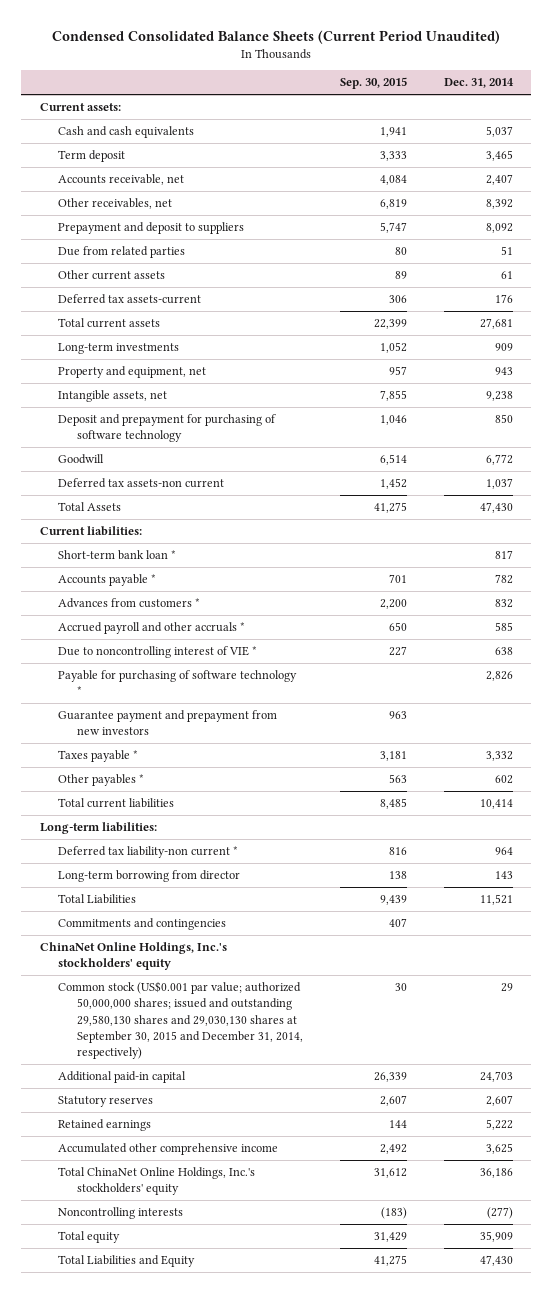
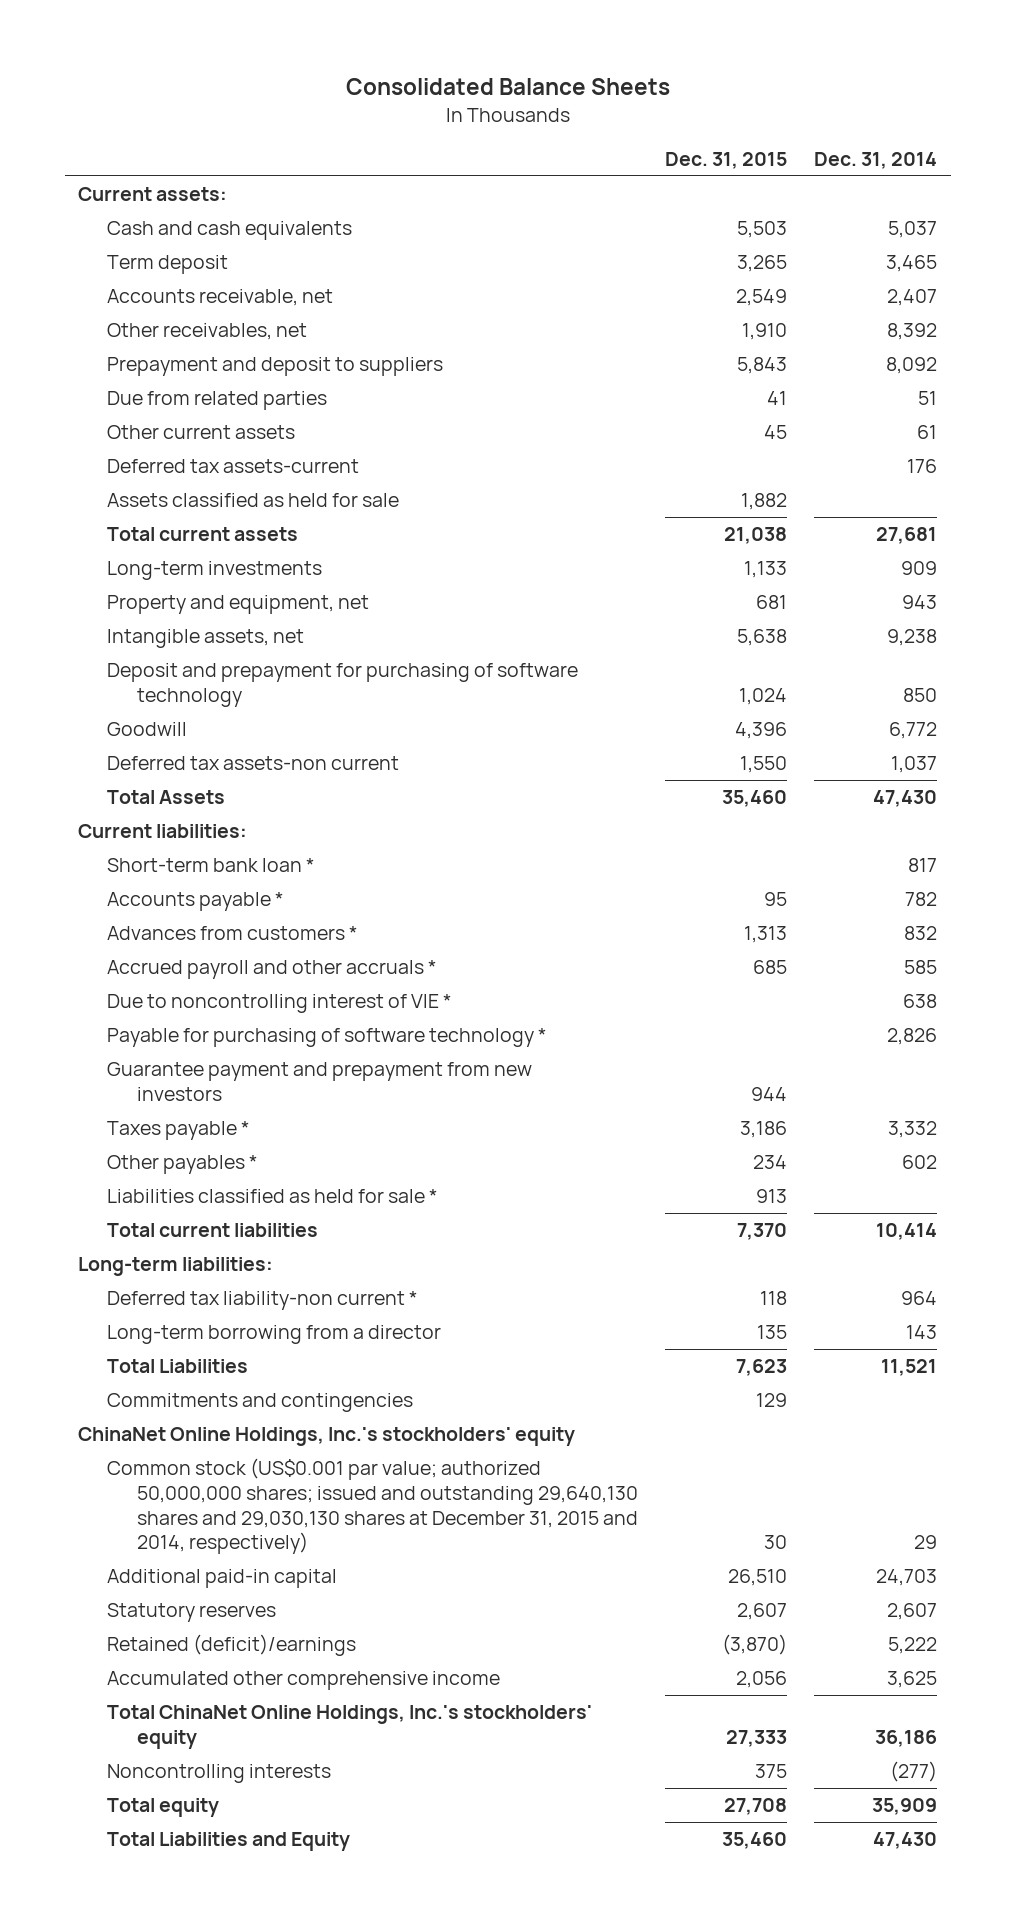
[52,29,501,44] Condensed Consolidated Balance Sheets (Current Period Unaudited) -> [345,78,670,96] Consolidated Balance Sheets
[339,77,407,90] Sep. 30, 2015 -> none
none -> [664,151,787,169] Dec. 31, 2015
none -> [107,493,400,508] Assets classified as held for sale
none -> [107,1189,439,1204] Liabilities classified as held for sale *
[58,870,241,883] Long-term borrowing from director -> [107,1325,442,1345] Long-term borrowing from a director
[58,981,303,1060] Common stock (US$0.001 par value; authorized 50,000,000 shares; issued and outstanding 29,580,130 shares and 29,030,130 shares at September 30, 2015 and December 31, 2014, respectively) -> [107,1458,638,1555] Common stock (US$0.001 par value; authorized 50,000,000 shares; issued and outstanding 29,640,130 shares and 29,030,130 shares at December 31, 2015 and 2014, respectively)
[58,1119,152,1132] Retained earnings -> [107,1634,357,1657] Retained (deficit)/earnings

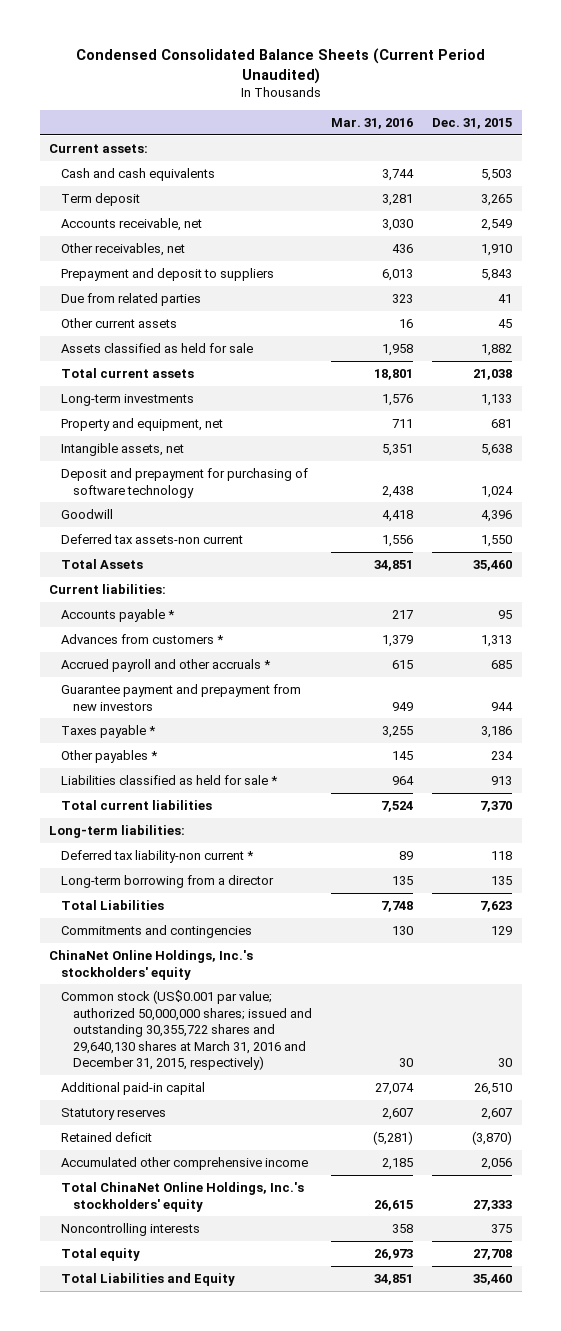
[345,78,670,96] Consolidated Balance Sheets -> [75,47,485,84] Condensed Consolidated Balance Sheets (Current Period Unaudited)
[814,151,938,169] Dec. 31, 2014 -> none
none -> [330,117,413,129] Mar. 31, 2016
[107,459,360,474] Deferred tax assets-current -> none
[107,858,316,873] Short-term bank loan * -> none
[107,994,453,1014] Due to noncontrolling interest of VIE * -> none
[107,1028,548,1048] Payable for purchasing of software technology * -> none
[107,1458,638,1555] Common stock (US$0.001 par value; authorized 50,000,000 shares; issued and outstanding 29,640,130 shares and 29,030,130 shares at December 31, 2015 and 2014, respectively) -> [61,989,312,1071] Common stock (US$0.001 par value; authorized 50,000,000 shares; issued and outstanding 30,355,722 shares and 29,640,130 shares at March 31, 2016 and December 31, 2015, respectively)
[107,1634,357,1657] Retained (deficit)/earnings -> [61,1131,153,1142] Retained deficit

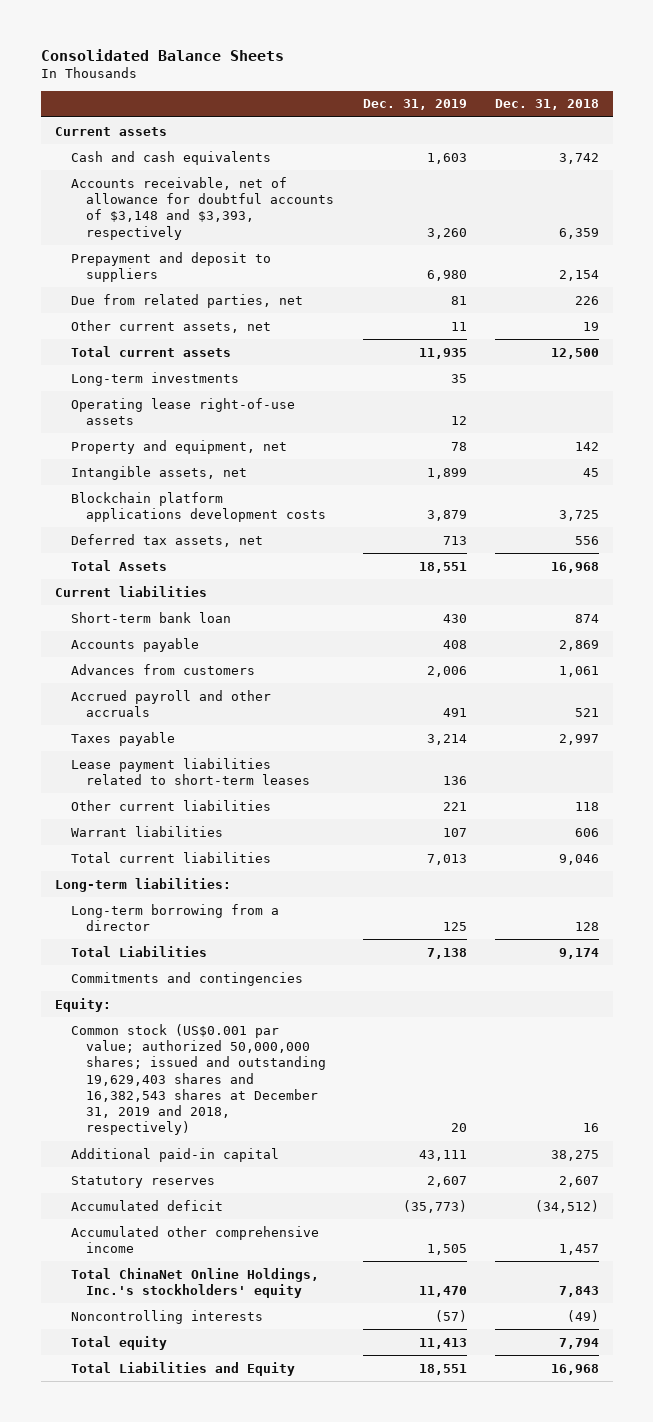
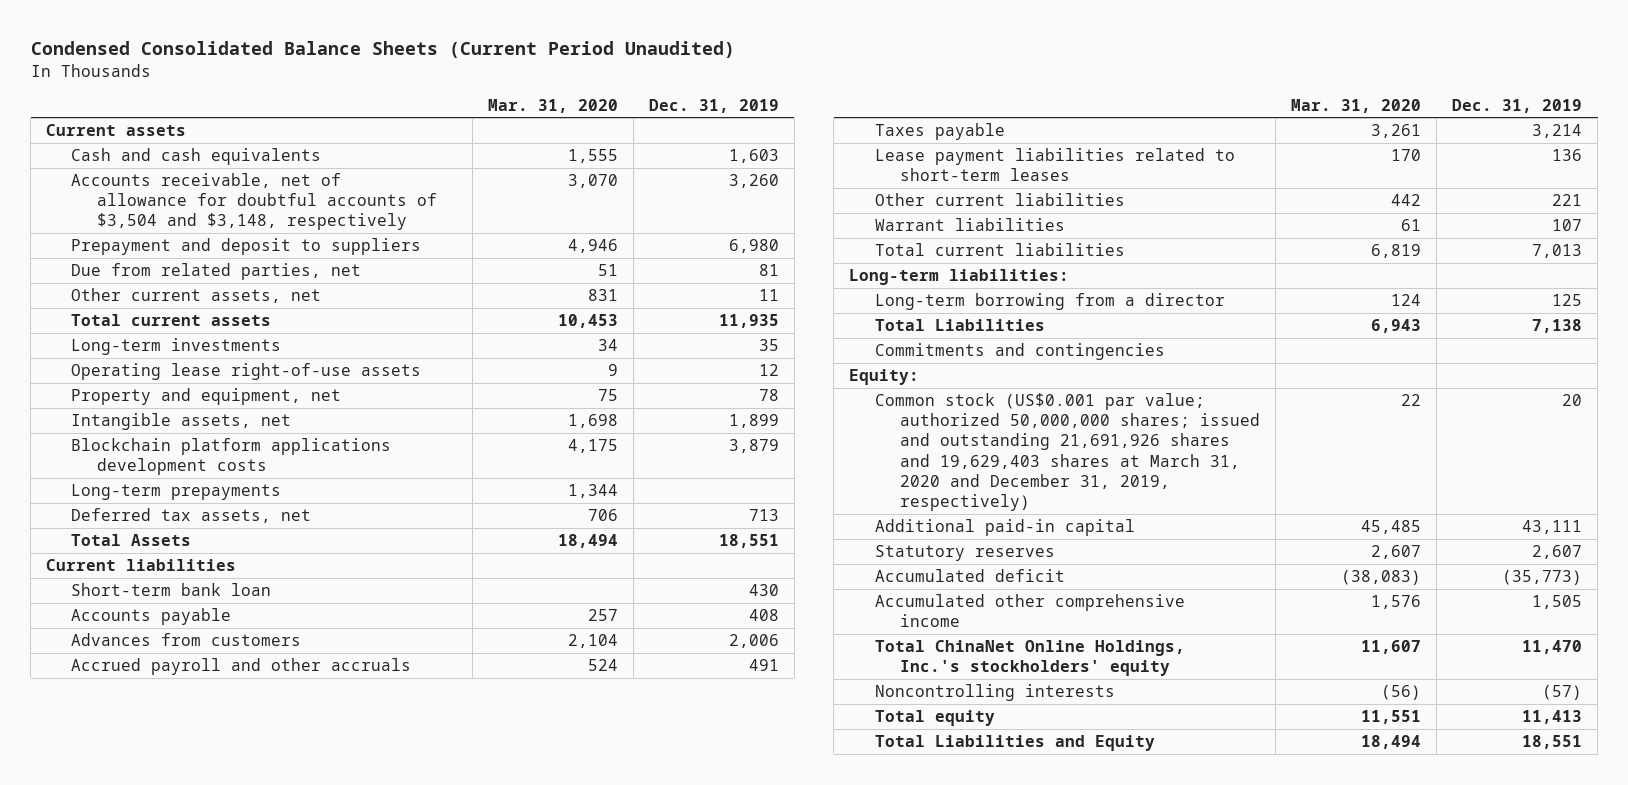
[40,48,284,61] Consolidated Balance Sheets -> [30,41,735,59] Condensed Consolidated Balance Sheets (Current Period Unaudited)
[494,99,599,111] Dec. 31, 2018 -> none
none -> [487,98,618,113] Mar. 31, 2020
[70,176,335,240] Accounts receivable, net of allowance for doubtful accounts of $3,148 and $3,393, respectively -> [71,173,437,231] Accounts receivable, net of allowance for doubtful accounts of $3,504 and $3,148, respectively
none -> [71,484,282,501] Long-term prepayments
[70,1023,327,1136] Common stock (US$0.001 par value; authorized 50,000,000 shares; issued and outstanding 19,629,403 shares and 16,382,543 shares at December 31, 2019 and 2018, respectively) -> [874,393,1260,511] Common stock (US$0.001 par value; authorized 50,000,000 shares; issued and outstanding 21,691,926 shares and 19,629,403 shares at March 31, 2020 and December 31, 2019, respectively)

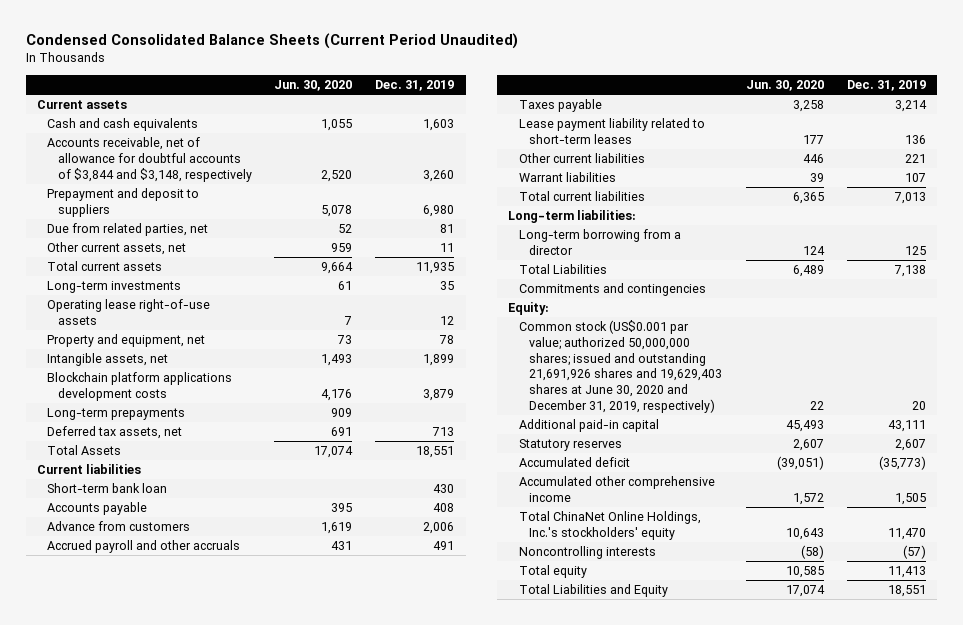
[487,98,618,113] Mar. 31, 2020 -> none
none -> [274,79,353,91] Jun. 30, 2020
[71,173,437,231] Accounts receivable, net of allowance for doubtful accounts of $3,504 and $3,148, respectively -> [47,137,252,182] Accounts receivable, net of allowance for doubtful accounts of $3,844 and $3,148, respectively
[71,633,302,647] Advances from customers -> [47,521,191,532] Advance from customers
[874,148,1235,182] Lease payment liabilities related to short-term leases -> [518,118,705,144] Lease payment liability related to short-term leases
[874,393,1260,511] Common stock (US$0.001 par value; authorized 50,000,000 shares; issued and outstanding 21,691,926 shares and 19,629,403 shares at March 31, 2020 and December 31, 2019, respectively) -> [518,320,723,413] Common stock (US$0.001 par value; authorized 50,000,000 shares; issued and outstanding 21,691,926 shares and 19,629,403 shares at June 30, 2020 and December 31, 2019, respectively)

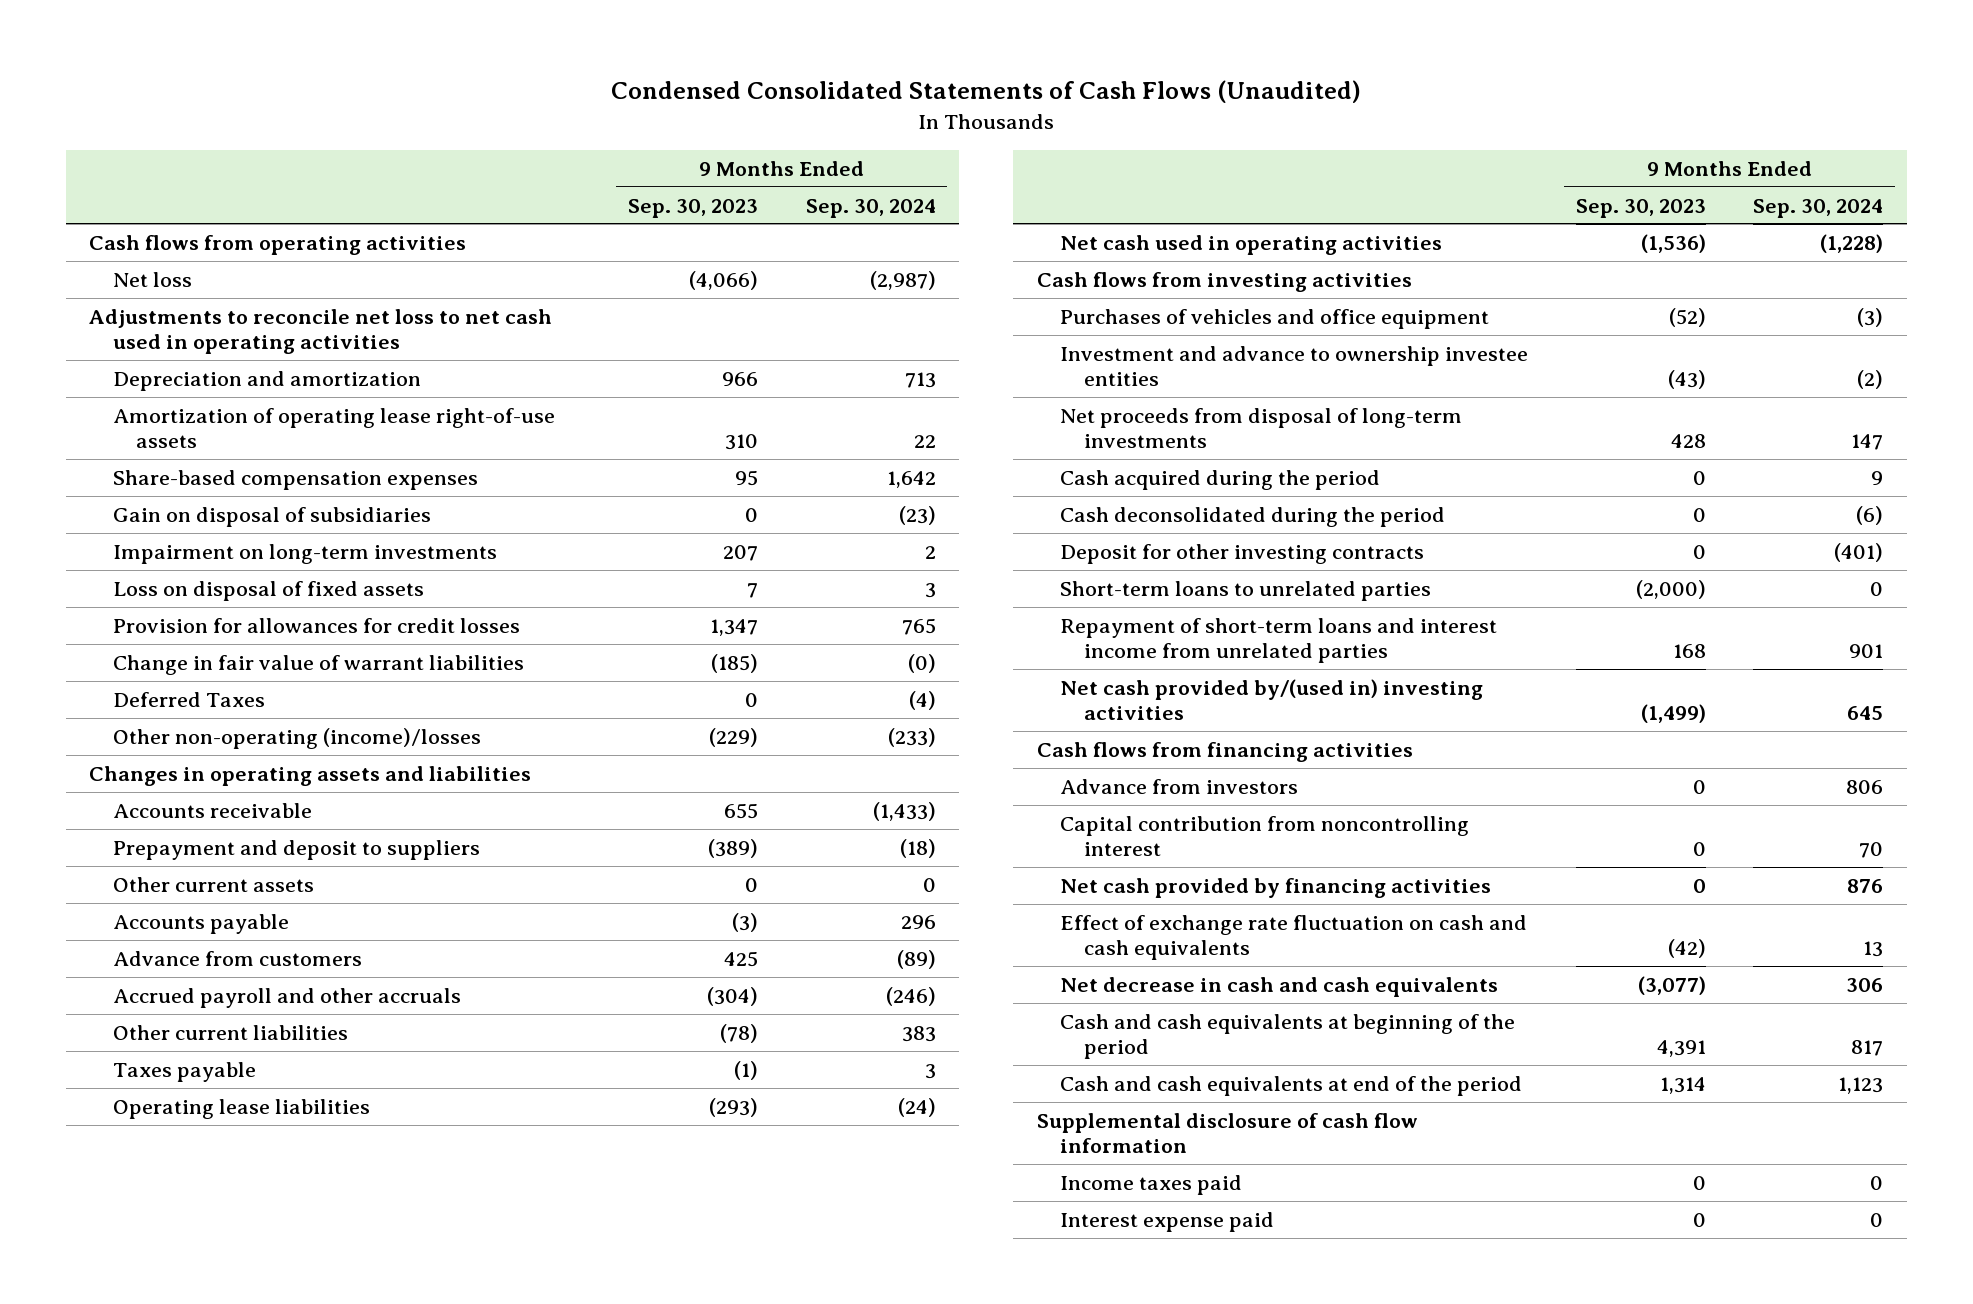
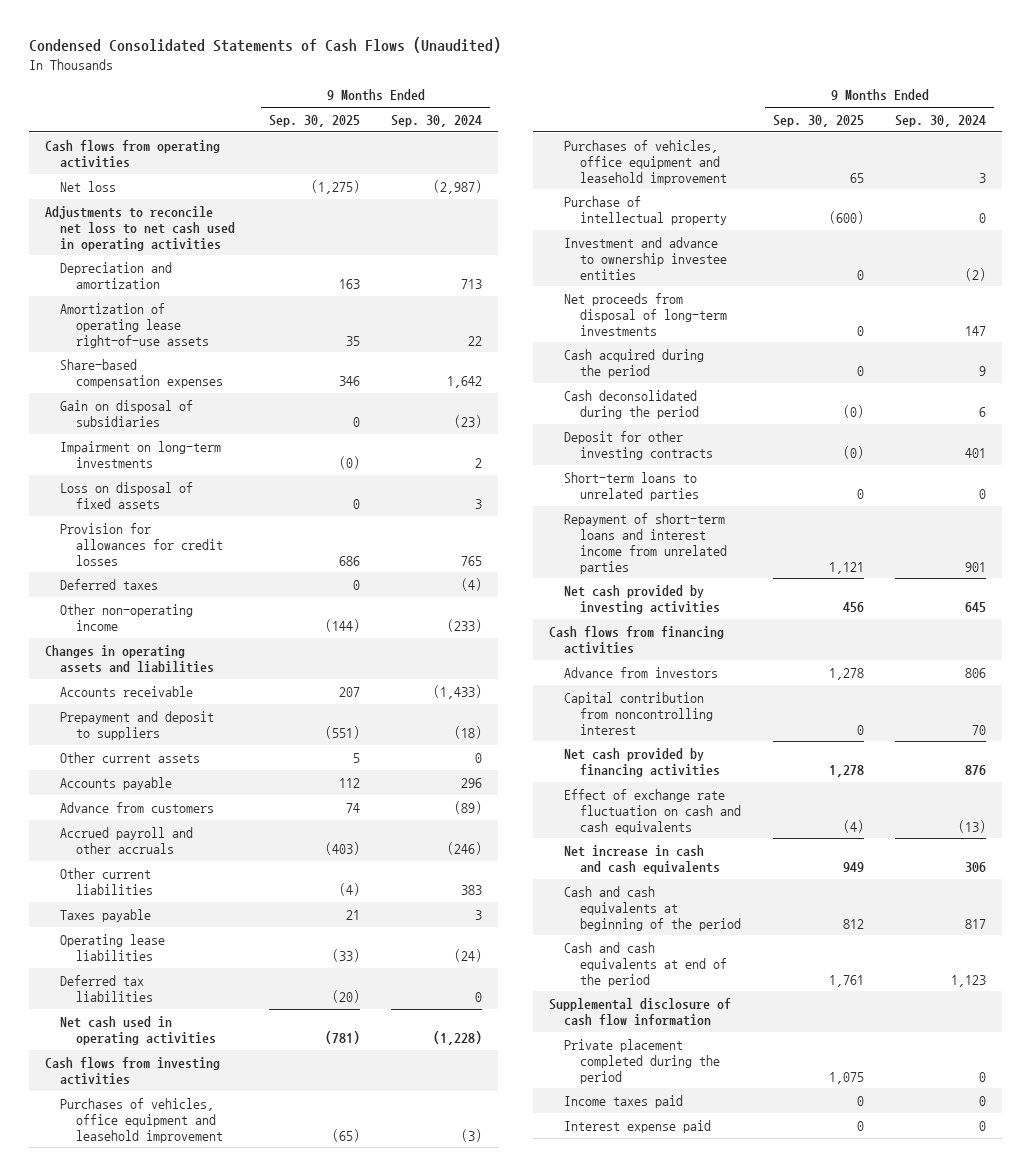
[628,198,759,218] Sep. 30, 2023 -> none
none -> [268,114,360,127] Sep. 30, 2025
[112,654,524,675] Change in fair value of warrant liabilities -> none
[112,691,265,707] Deferred Taxes -> [60,578,159,590] Deferred taxes
[112,727,481,749] Other non-operating (income)/losses -> [60,603,194,631] Other non-operating income
none -> [60,974,154,1002] Deferred tax liabilities
[1060,308,1490,329] Purchases of vehicles and office equipment -> [60,1097,224,1143] Purchases of vehicles, office equipment and leasehold improvement
none -> [564,139,727,185] Purchases of vehicles, office equipment and leasehold improvement
none -> [564,195,727,225] Purchase of intellectual property
[1856,505,1884,525] (6) -> [979,406,987,417] 6
[1834,542,1884,562] (401) -> [965,447,987,458] 401
[1060,678,1484,721] Net cash provided by/(used in) investing activities -> [564,584,720,614] Net cash provided by investing activities
[1863,941,1884,958] 13 -> [958,819,987,833] (13)
[1060,976,1499,997] Net decrease in cash and cash equivalents -> [564,844,720,874] Net increase in cash and cash equivalents
none -> [564,1038,720,1084] Private placement completed during the period

